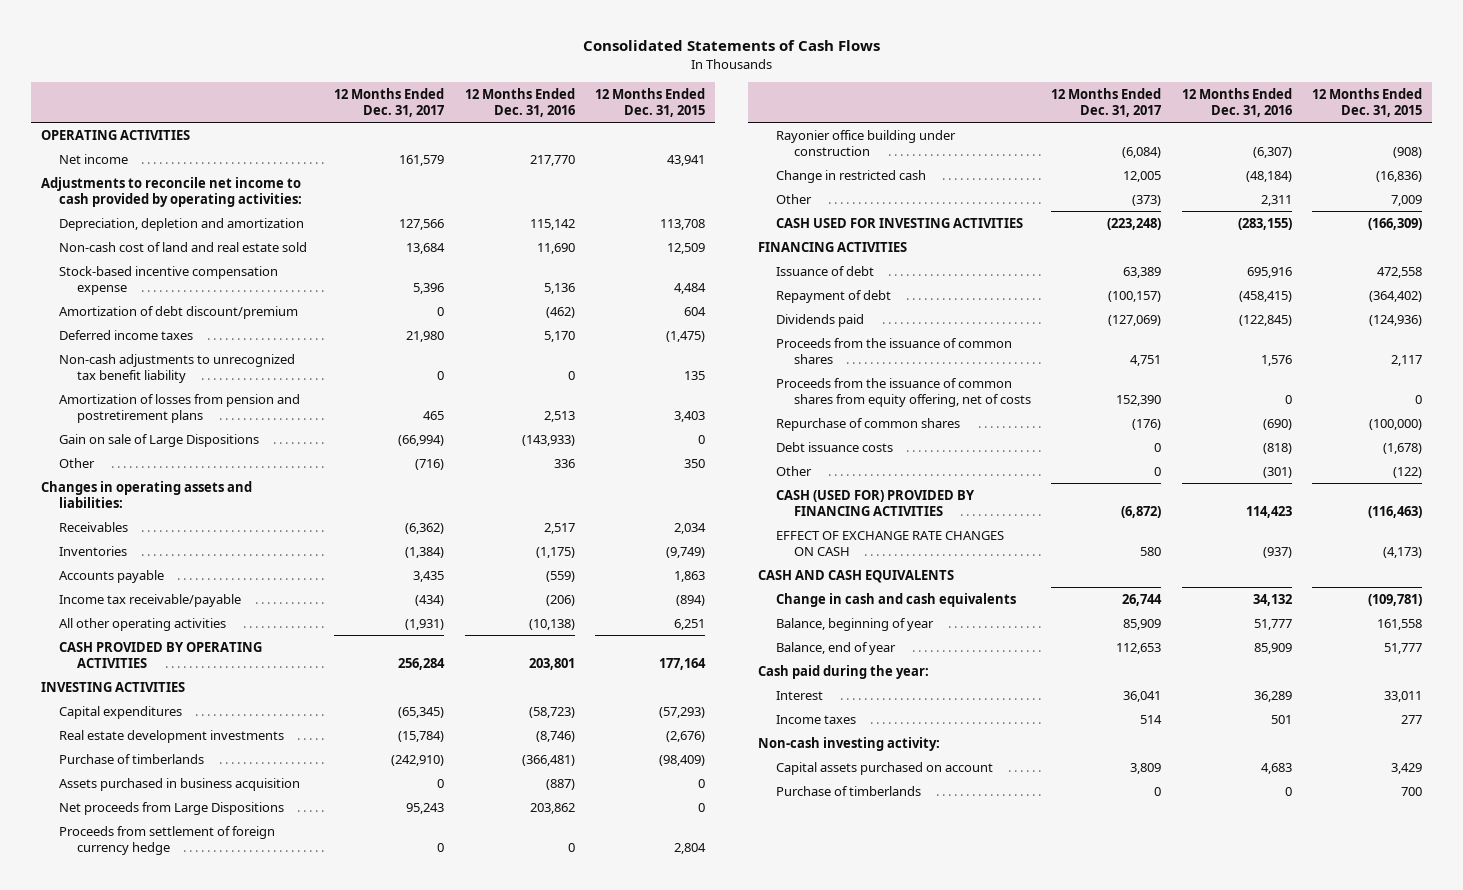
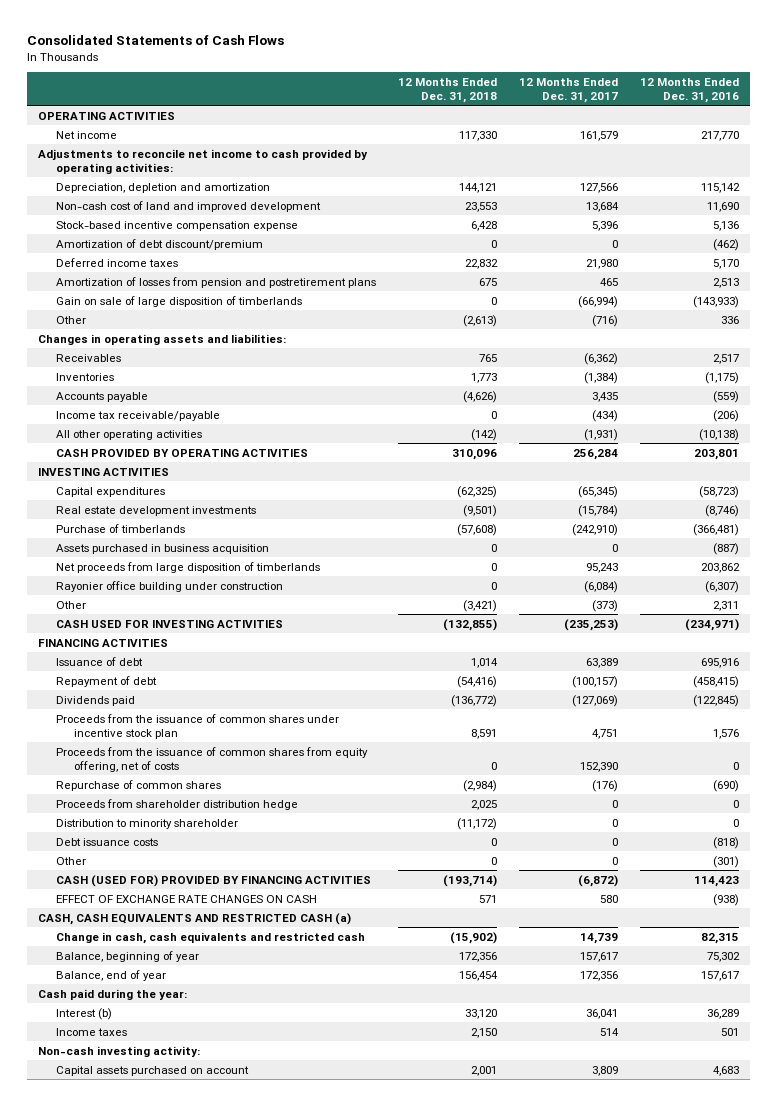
[595,87,706,117] 12 Months Ended Dec. 31, 2015 -> none
none -> [398,78,498,103] 12 Months Ended Dec. 31, 2018
[59,241,308,252] Non-cash cost of land and real estate sold -> [56,200,322,212] Non-cash cost of land and improved development
[59,353,296,383] Non-cash adjustments to unrecognized tax benefit liability -> none
[59,433,260,447] Gain on sale of Large Dispositions -> [56,295,303,307] Gain on sale of large disposition of timberlands
[59,825,276,855] Proceeds from settlement of foreign currency hedge -> none
[59,801,285,815] Net proceeds from Large Dispositions -> [56,561,321,573] Net proceeds from large disposition of timberlands
[776,169,927,183] Change in restricted cash -> none
[1107,217,1162,230] (223,248) -> [564,618,619,631] (235,253)
[1237,217,1292,230] (283,155) -> [684,618,739,631] (234,971)
[776,337,1013,364] Proceeds from the issuance of common shares -> [56,713,340,739] Proceeds from the issuance of common shares under incentive stock plan
none -> [56,798,299,810] Proceeds from shareholder distribution hedge
none -> [56,818,239,829] Distribution to minority shareholder
[1262,546,1292,558] (937) -> [712,893,739,906] (938)
[758,569,955,583] CASH AND CASH EQUIVALENTS -> [37,912,351,925] CASH, CASH EQUIVALENTS AND RESTRICTED CASH (a)
[776,592,1017,607] Change in cash and cash equivalents -> [56,931,366,944] Change in cash, cash equivalents and restricted cash
[1122,593,1163,606] 26,744 -> [580,932,619,944] 14,739
[1252,593,1292,606] 34,132 -> [700,932,739,944] 82,315
[1123,618,1162,630] 85,909 -> [580,951,619,962] 157,617
[1253,618,1292,630] 51,777 -> [706,951,740,962] 75,302
[1116,642,1162,654] 112,653 -> [580,970,619,981] 172,356
[1253,642,1292,654] 85,909 -> [700,970,739,981] 157,617
[776,690,824,700] Interest -> [56,1007,113,1020] Interest (b)
[776,785,922,796] Purchase of timberlands -> none

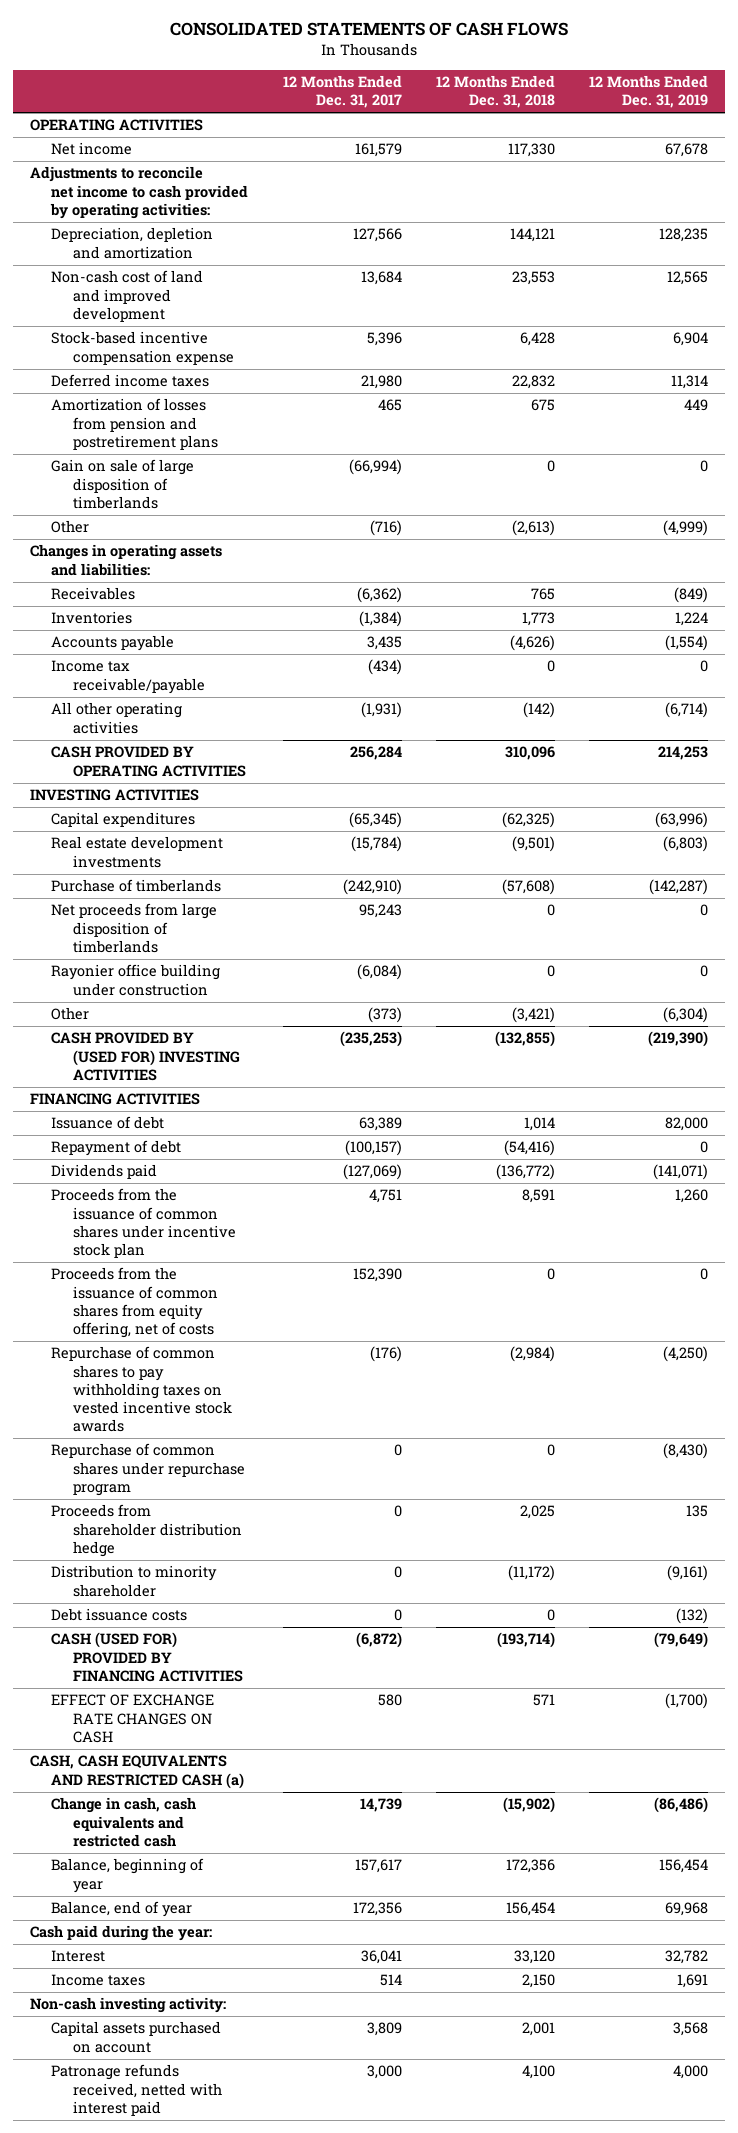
[26,35,284,46] Consolidated Statements of Cash Flows -> [169,22,568,37] CONSOLIDATED STATEMENTS OF CASH FLOWS
[639,78,739,103] 12 Months Ended Dec. 31, 2016 -> none
none -> [589,75,709,109] 12 Months Ended Dec. 31, 2019
[56,238,264,250] Amortization of debt discount/premium -> none
[56,543,270,554] Assets purchased in business acquisition -> none
[56,619,284,628] CASH USED FOR INVESTING ACTIVITIES -> [51,1032,240,1081] CASH PROVIDED BY (USED FOR) INVESTING ACTIVITIES
[56,779,222,791] Repurchase of common shares -> [51,1346,232,1432] Repurchase of common shares to pay withholding taxes on vested incentive stock awards
none -> [51,1443,245,1496] Repurchase of common shares under repurchase program
[56,856,87,865] Other -> none
[56,1007,113,1020] Interest (b) -> [51,1950,106,1963] Interest
none -> [51,2064,222,2116] Patronage refunds received, netted with interest paid

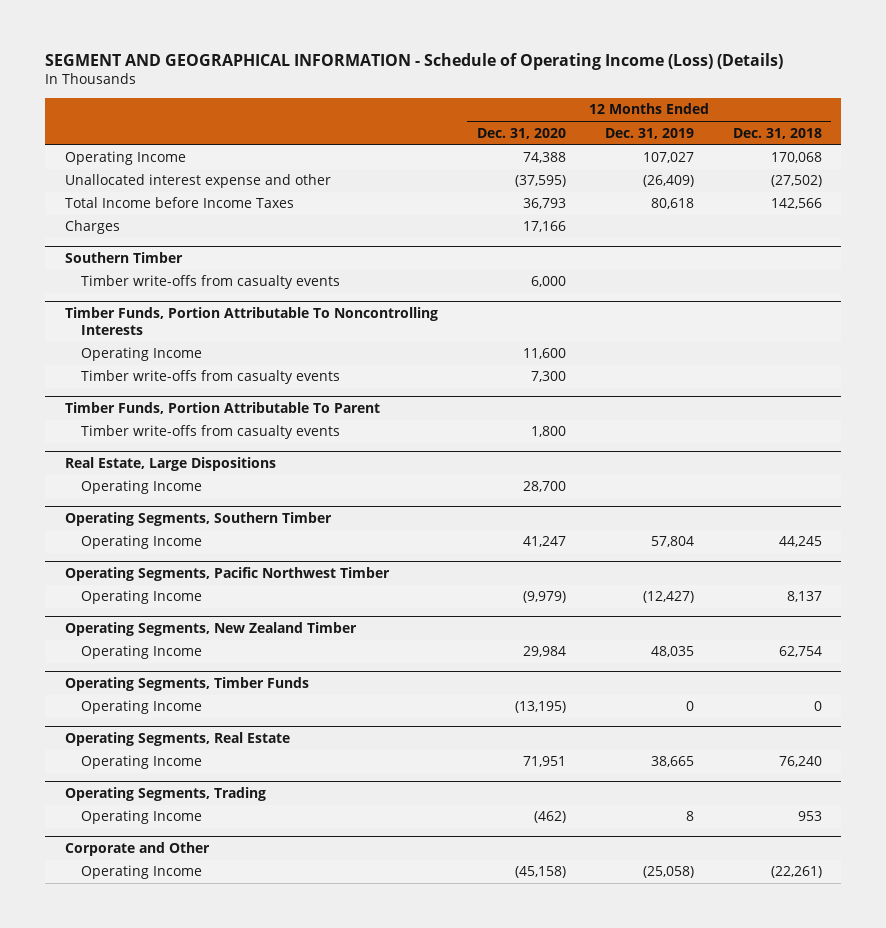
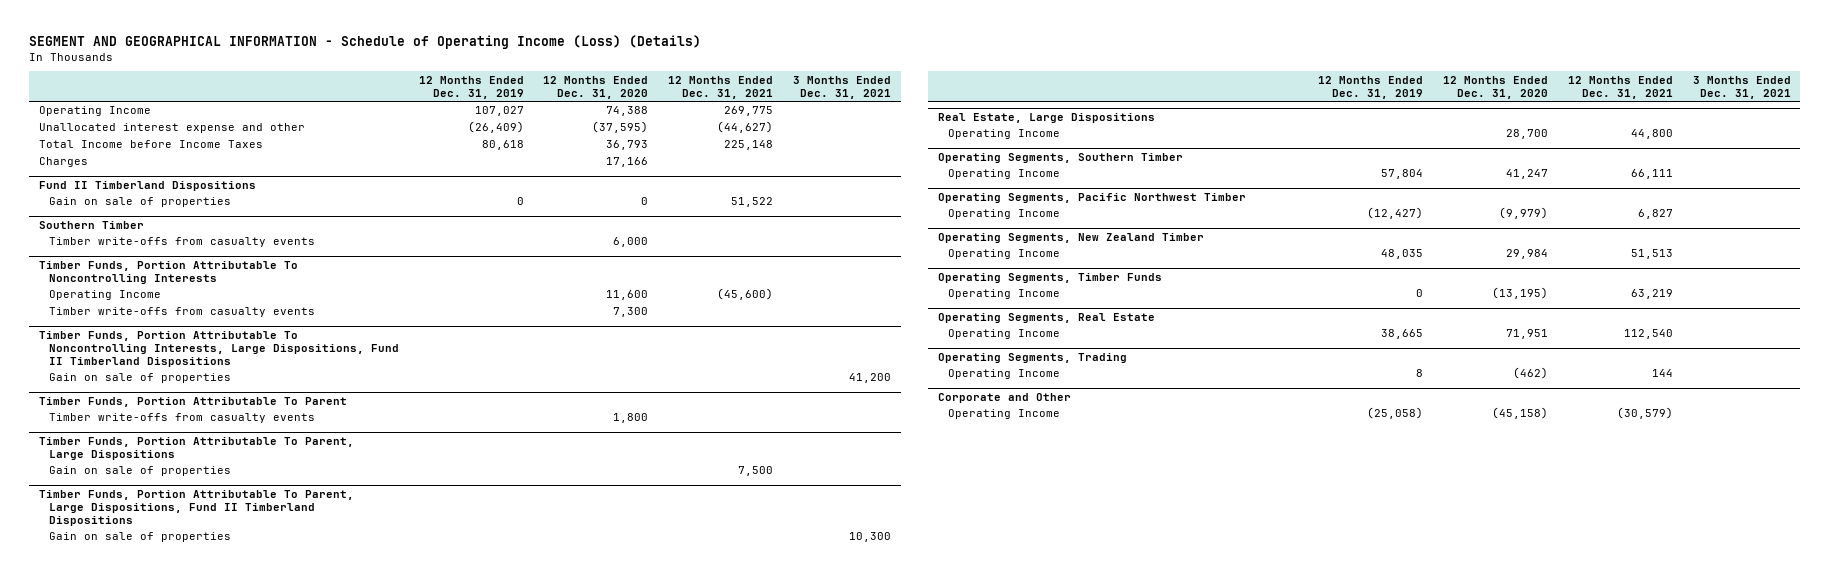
[732,127,822,139] Dec. 31, 2018 -> none
none -> [668,75,774,99] 12 Months Ended Dec. 31, 2021
none -> [792,75,891,99] 3 Months Ended Dec. 31, 2021
none -> [38,180,256,191] Fund II Timberland Dispositions
none -> [48,197,231,208] Gain on sale of properties
none -> [38,330,399,368] Timber Funds, Portion Attributable To Noncontrolling Interests, Large Dispositions, Fund II Timberland Dispositions
none -> [48,373,231,384] Gain on sale of properties
none -> [38,436,354,460] Timber Funds, Portion Attributable To Parent, Large Dispositions
none -> [48,466,231,477] Gain on sale of properties
none -> [38,489,354,527] Timber Funds, Portion Attributable To Parent, Large Dispositions, Fund II Timberland Dispositions
none -> [48,532,231,543] Gain on sale of properties

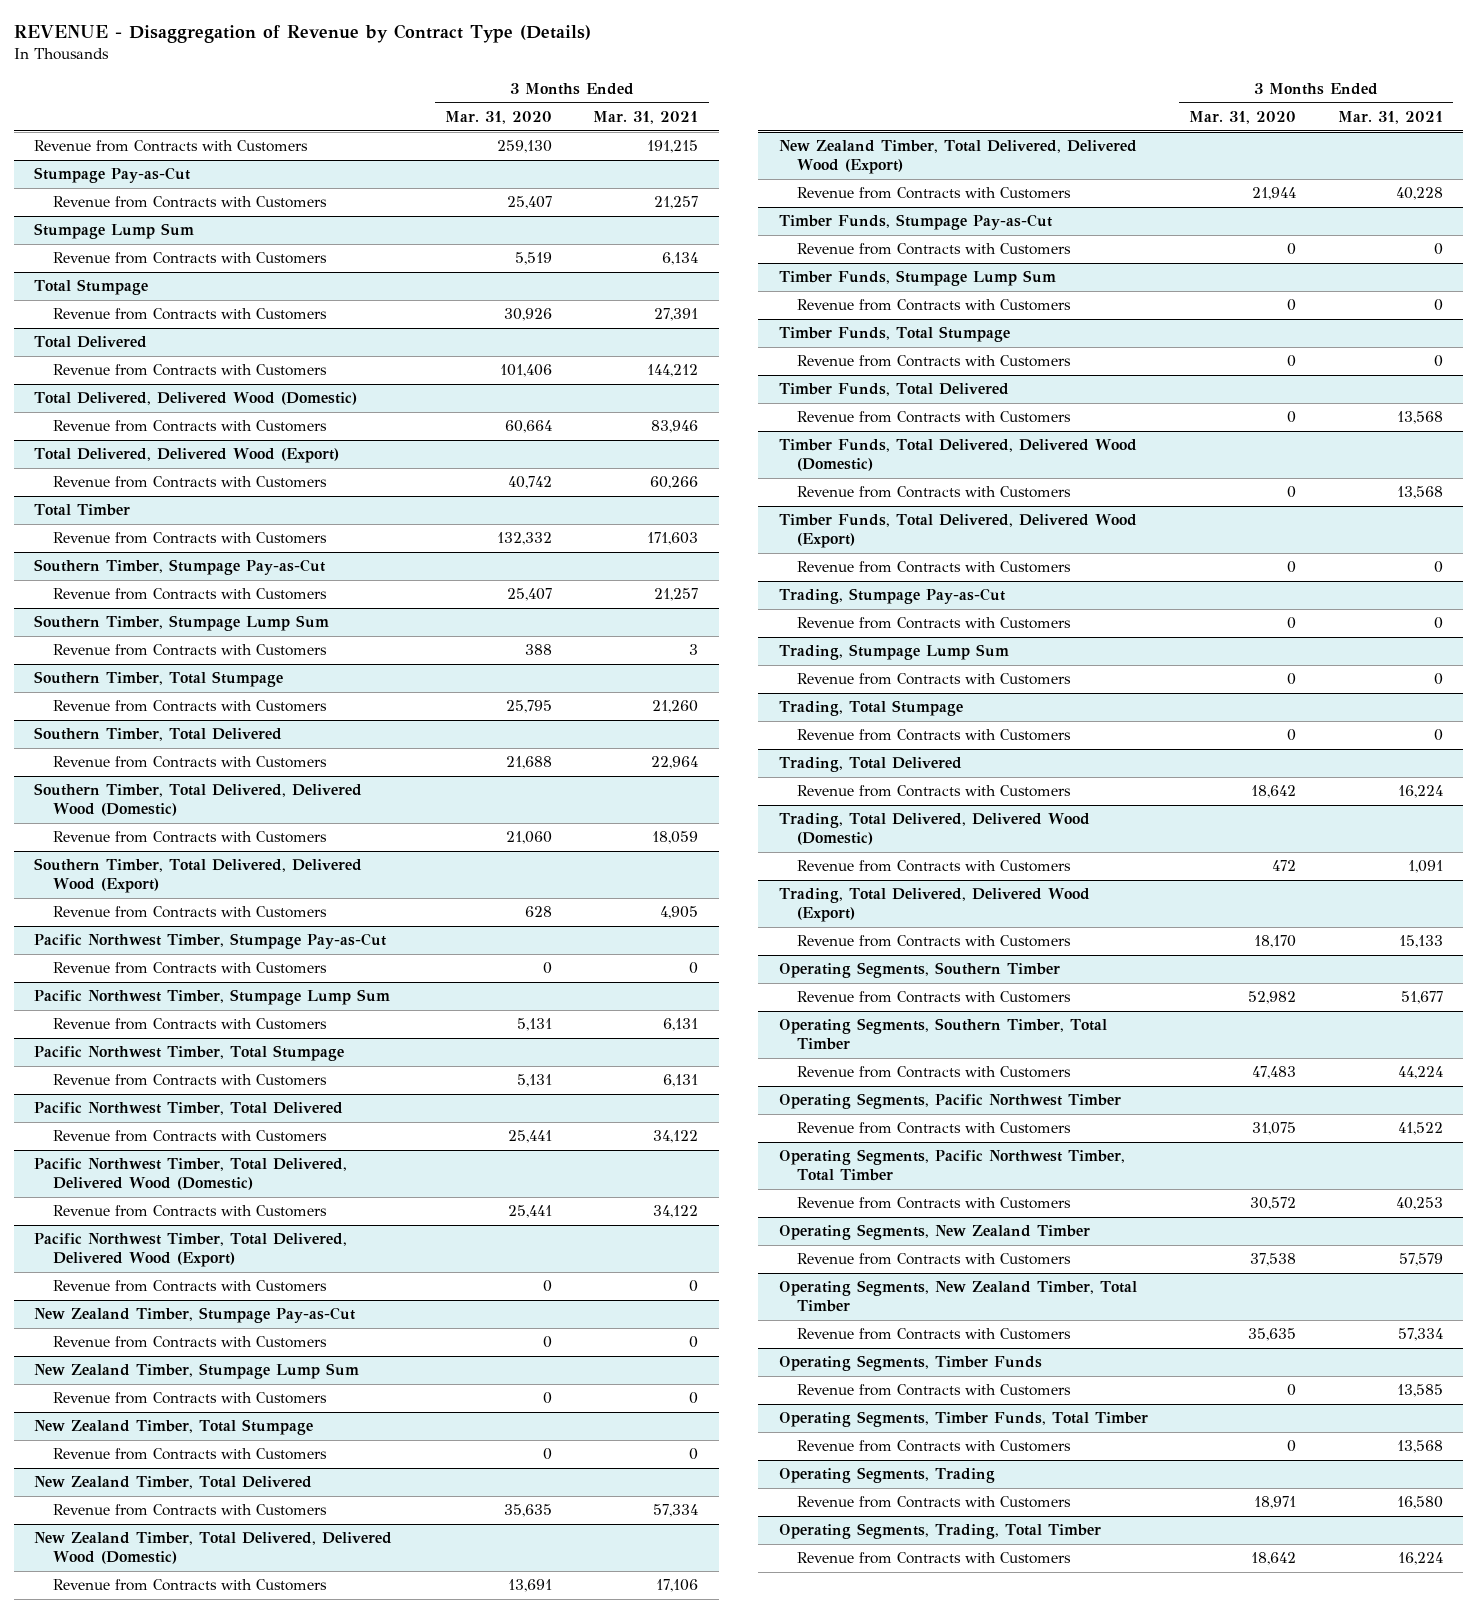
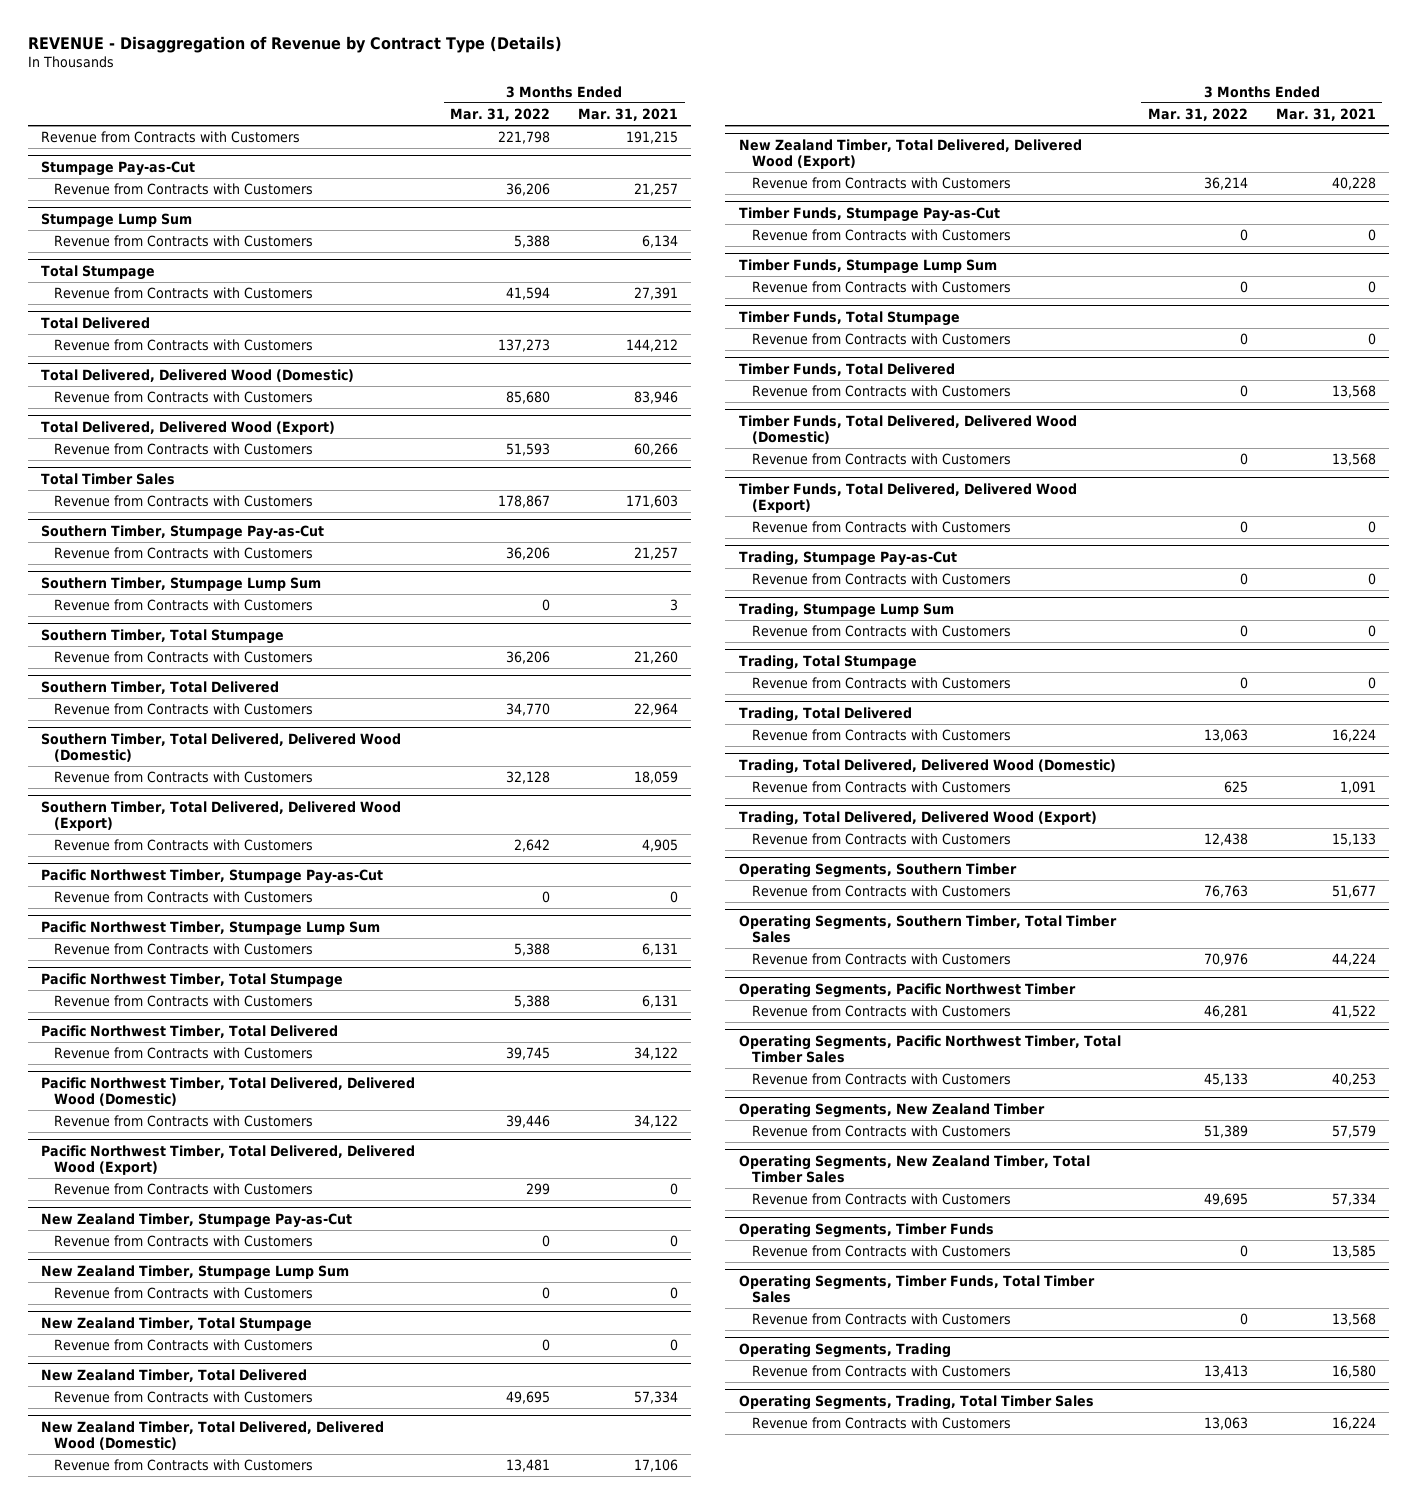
[444,111,552,125] Mar. 31, 2020 -> none
none -> [450,108,551,122] Mar. 31, 2022
[34,504,131,517] Total Timber -> [41,473,176,486] Total Timber Sales
[778,1018,1107,1050] Operating Segments, Southern Timber, Total Timber -> [739,915,1118,943] Operating Segments, Southern Timber, Total Timber Sales
[778,1149,1125,1181] Operating Segments, Pacific Northwest Timber, Total Timber -> [739,1035,1122,1063] Operating Segments, Pacific Northwest Timber, Total Timber Sales
[778,1280,1137,1312] Operating Segments, New Zealand Timber, Total Timber -> [739,1155,1091,1183] Operating Segments, New Zealand Timber, Total Timber Sales
[778,1411,1148,1428] Operating Segments, Timber Funds, Total Timber -> [739,1275,1096,1303] Operating Segments, Timber Funds, Total Timber Sales
[778,1523,1101,1540] Operating Segments, Trading, Total Timber -> [739,1395,1095,1411] Operating Segments, Trading, Total Timber Sales

